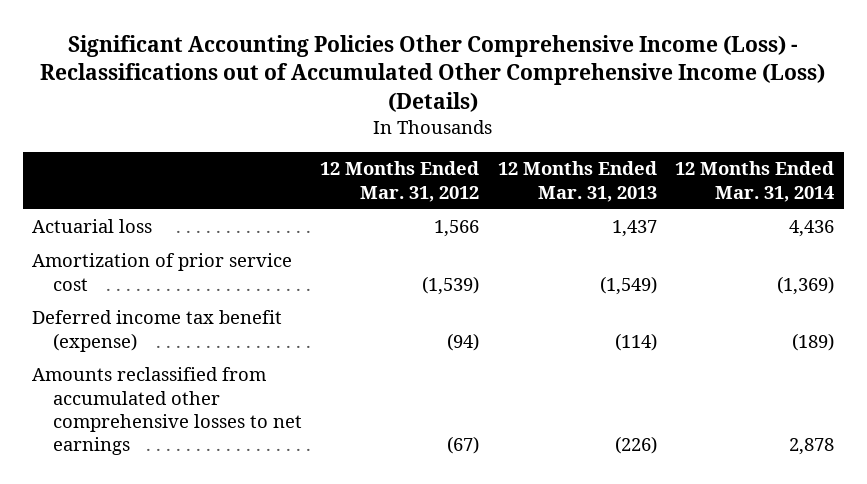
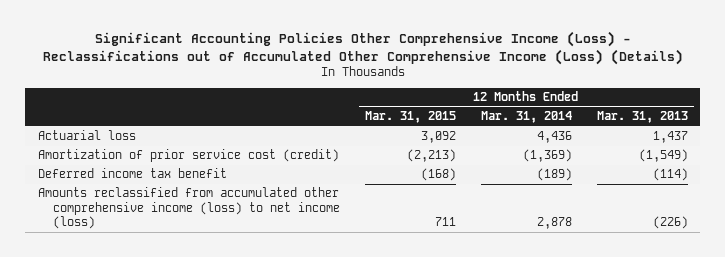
[320,161,480,202] 12 Months Ended Mar. 31, 2012 -> none
none -> [365,111,457,124] Mar. 31, 2015
[32,253,293,291] Amortization of prior service cost -> [37,149,339,163] Amortization of prior service cost (credit)
[32,310,283,352] Deferred income tax benefit (expense) -> [37,168,227,179] Deferred income tax benefit
[32,367,302,456] Amounts reclassified from accumulated other comprehensive losses to net earnings -> [37,187,341,230] Amounts reclassified from accumulated other comprehensive income (loss) to net income (loss)

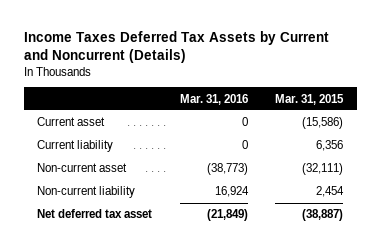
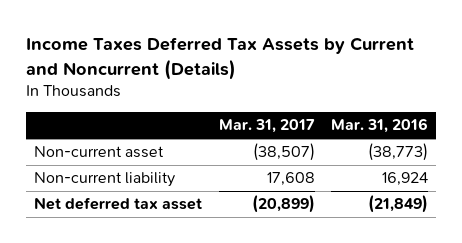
[274,93,344,105] Mar. 31, 2015 -> none
none -> [218,119,315,134] Mar. 31, 2017
[37,117,106,127] Current asset -> none
[37,140,114,153] Current liability -> none

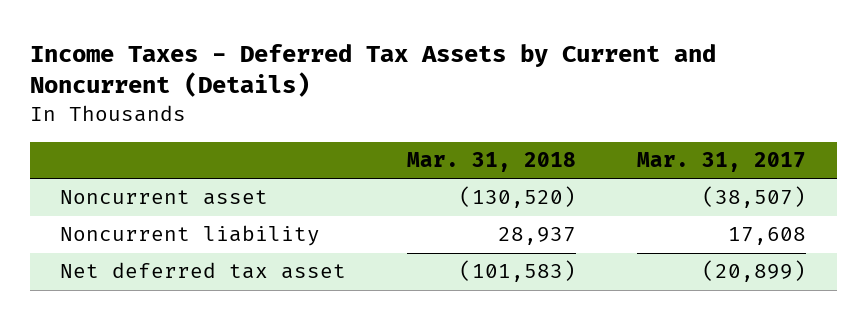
[25,37,414,80] Income Taxes Deferred Tax Assets by Current and Noncurrent (Details) -> [29,43,716,98] Income Taxes - Deferred Tax Assets by Current and Noncurrent (Details)
[331,118,429,134] Mar. 31, 2016 -> none
none -> [407,152,577,173] Mar. 31, 2018
[34,146,165,159] Non-current asset -> [60,190,269,206] Noncurrent asset
[34,172,176,188] Non-current liability -> [60,225,321,247] Noncurrent liability

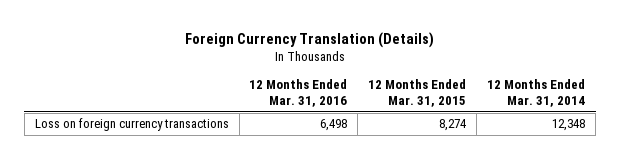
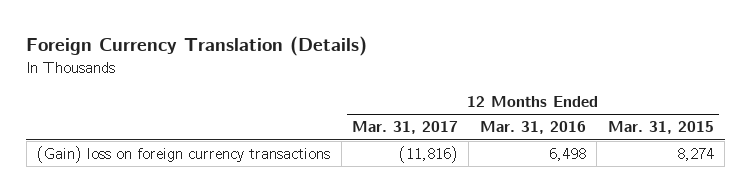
[487,79,586,108] 12 Months Ended Mar. 31, 2014 -> none
none -> [352,121,459,135] Mar. 31, 2017
[34,118,229,132] Loss on foreign currency transactions -> [37,146,331,164] (Gain) loss on foreign currency transactions

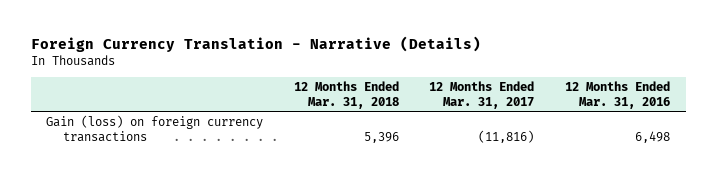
[26,36,368,57] Foreign Currency Translation (Details) -> [30,36,481,53] Foreign Currency Translation - Narrative (Details)
[607,121,714,135] Mar. 31, 2015 -> none
none -> [293,80,399,109] 12 Months Ended Mar. 31, 2018
[37,146,331,164] (Gain) loss on foreign currency transactions -> [45,114,263,142] Gain (loss) on foreign currency transactions

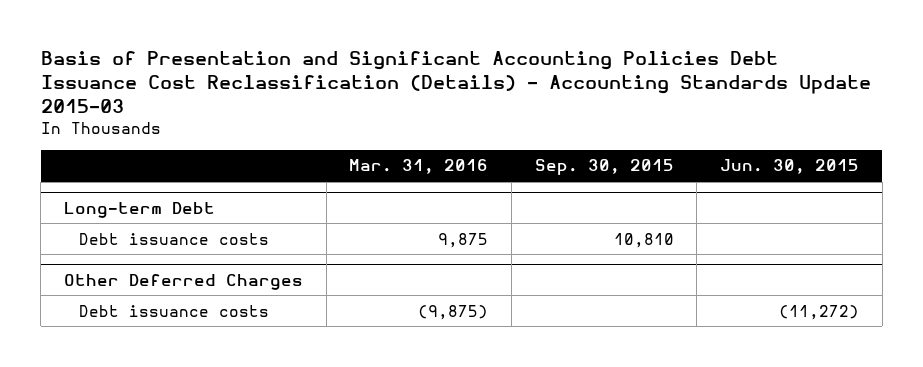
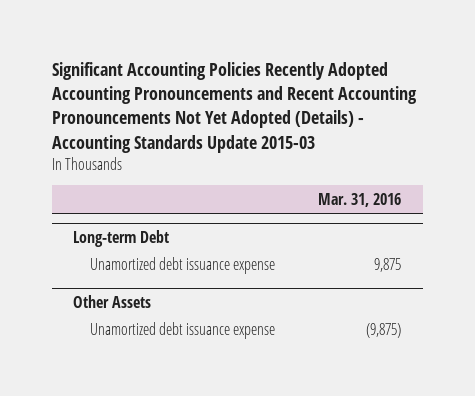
[40,50,871,114] Basis of Presentation and Significant Accounting Policies Debt Issuance Cost Reclassification (Details) - Accounting Standards Update 2015-03 -> [51,61,417,153] Significant Accounting Policies Recently Adopted Accounting Pronouncements and Recent Accounting Pronouncements Not Yet Adopted (Details) - Accounting Standards Update 2015-03
[534,159,674,176] Sep. 30, 2015 -> none
[720,159,860,175] Jun. 30, 2015 -> none
[78,232,269,245] Debt issuance costs -> [89,257,275,275] Unamortized debt issuance expense
[63,273,303,290] Other Deferred Charges -> [73,294,152,308] Other Assets
[78,304,269,317] Debt issuance costs -> [89,322,275,340] Unamortized debt issuance expense

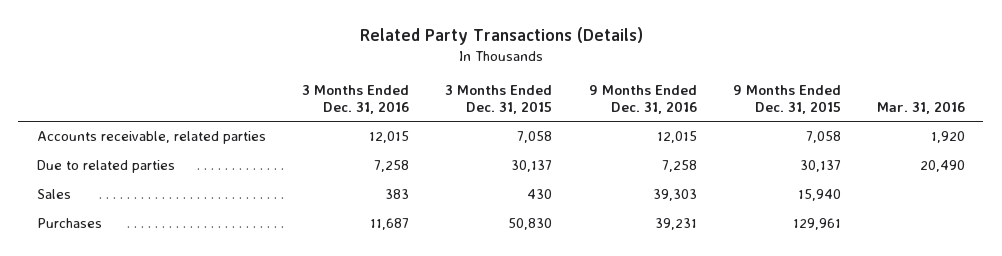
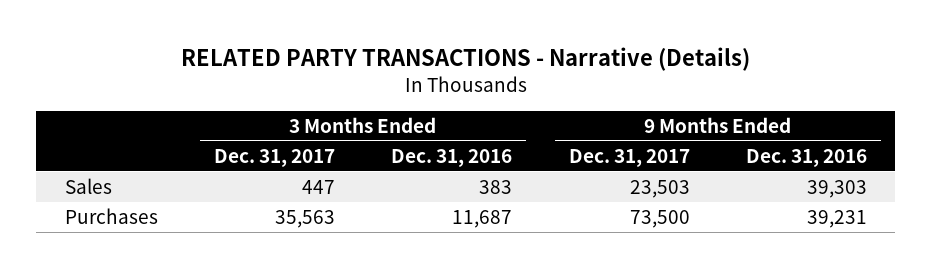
[359,27,643,46] Related Party Transactions (Details) -> [180,46,750,71] RELATED PARTY TRANSACTIONS - Narrative (Details)
[445,84,553,114] 3 Months Ended Dec. 31, 2015 -> none
[732,84,841,114] 9 Months Ended Dec. 31, 2015 -> none
[877,100,966,114] Mar. 31, 2016 -> none
none -> [213,148,335,167] Dec. 31, 2017
none -> [568,148,690,167] Dec. 31, 2017
[36,131,266,145] Accounts receivable, related parties -> none
[36,160,175,174] Due to related parties -> none

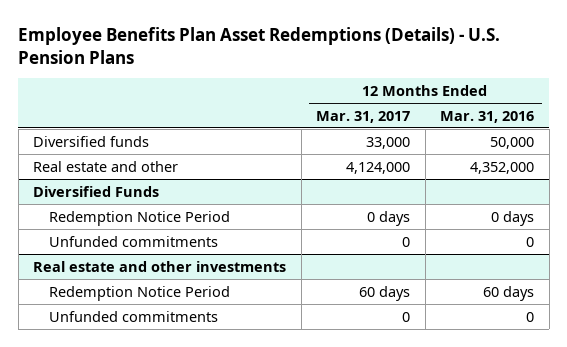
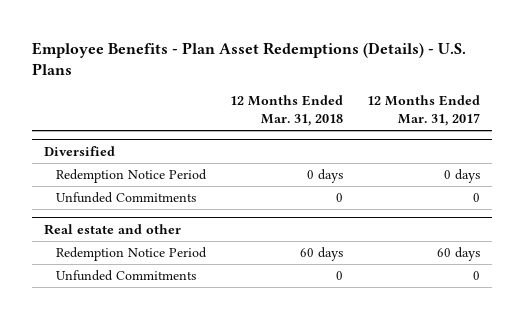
[18,26,501,64] Employee Benefits Plan Asset Redemptions (Details) - U.S. Pension Plans -> [32,41,467,76] Employee Benefits - Plan Asset Redemptions (Details) - U.S. Plans
[440,110,535,123] Mar. 31, 2016 -> none
none -> [229,95,343,127] 12 Months Ended Mar. 31, 2018
[33,135,150,147] Diversified funds -> none
[33,160,179,172] Real estate and other -> none
[33,185,160,197] Diversified Funds -> [44,146,116,157] Diversified
[48,235,218,247] Unfunded commitments -> [55,192,196,204] Unfunded Commitments
[33,260,287,272] Real estate and other investments -> [44,224,182,236] Real estate and other
[48,310,218,322] Unfunded commitments -> [55,270,196,282] Unfunded Commitments

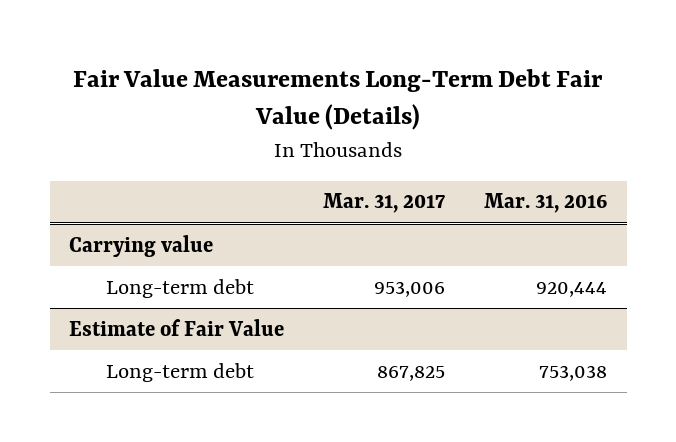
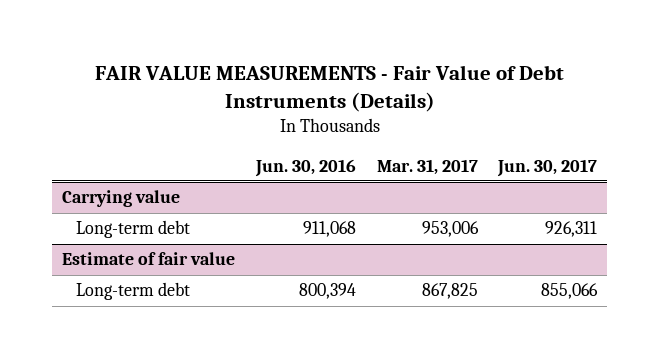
[73,68,604,131] Fair Value Measurements Long-Term Debt Fair Value (Details) -> [94,65,564,112] FAIR VALUE MEASUREMENTS - Fair Value of Debt Instruments (Details)
[484,193,608,214] Mar. 31, 2016 -> none
none -> [255,158,357,177] Jun. 30, 2016
none -> [497,158,598,177] Jun. 30, 2017
[69,318,285,336] Estimate of Fair Value -> [62,252,236,266] Estimate of fair value

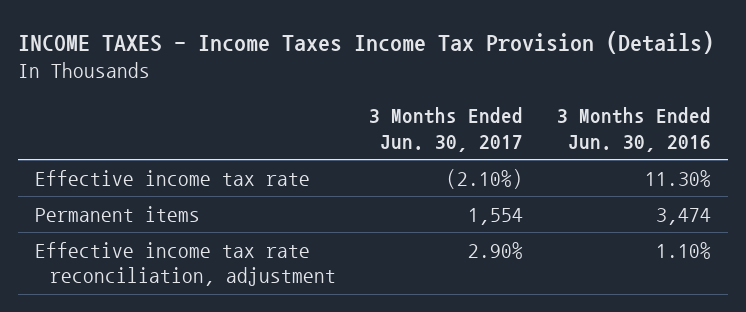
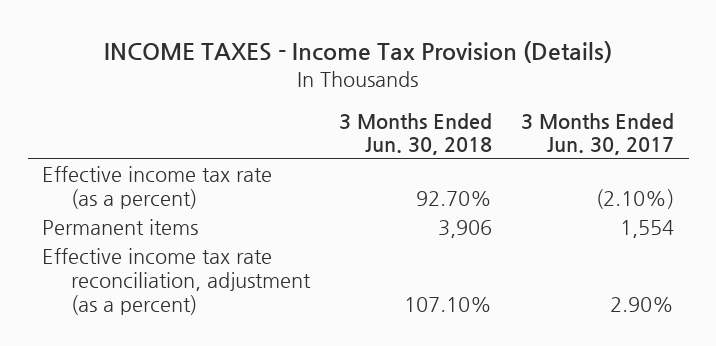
[17,30,714,54] INCOME TAXES - Income Taxes Income Tax Provision (Details) -> [104,41,613,64] INCOME TAXES - Income Tax Provision (Details)
[556,107,711,152] 3 Months Ended Jun. 30, 2016 -> none
none -> [339,112,493,156] 3 Months Ended Jun. 30, 2018
[34,169,310,186] Effective income tax rate -> [42,166,273,210] Effective income tax rate (as a percent)
[34,241,336,287] Effective income tax rate reconciliation, adjustment -> [42,248,312,315] Effective income tax rate reconciliation, adjustment (as a percent)

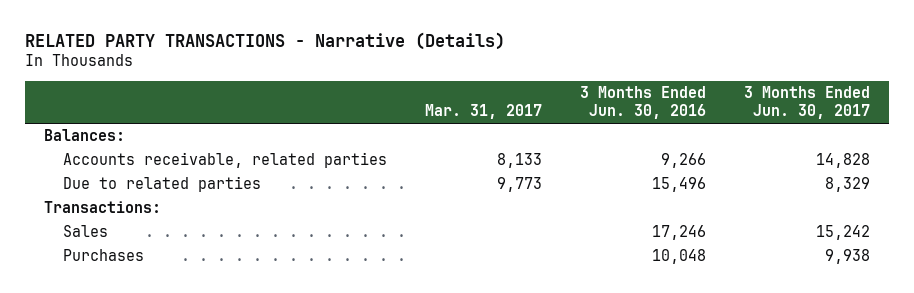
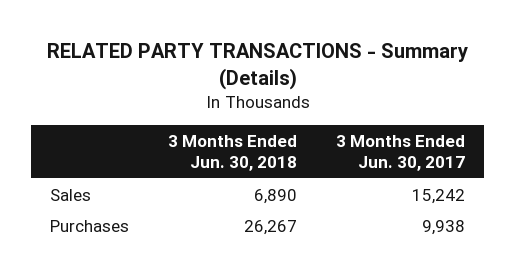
[24,32,505,51] RELATED PARTY TRANSACTIONS - Narrative (Details) -> [46,42,468,90] RELATED PARTY TRANSACTIONS - Summary (Details)
[425,104,543,120] Mar. 31, 2017 -> none
[580,85,707,120] 3 Months Ended Jun. 30, 2016 -> none
none -> [168,134,298,172] 3 Months Ended Jun. 30, 2018
[43,129,125,142] Balances: -> none
[62,152,387,169] Accounts receivable, related parties -> none
[62,176,261,193] Due to related parties -> none
[43,201,161,214] Transactions: -> none

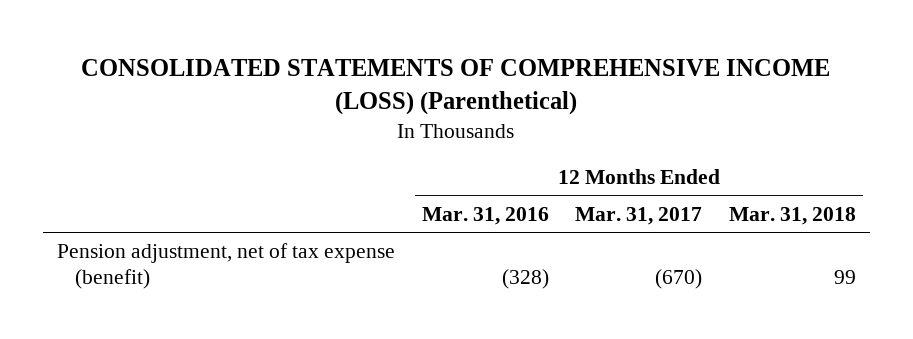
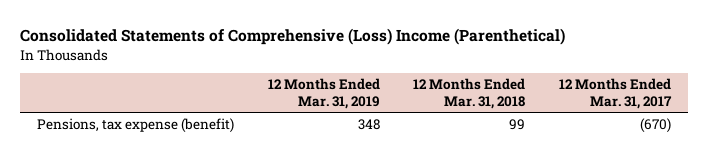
[81,59,831,116] CONSOLIDATED STATEMENTS OF COMPREHENSIVE INCOME (LOSS) (Parenthetical) -> [20,28,566,46] Consolidated Statements of Comprehensive (Loss) Income (Parenthetical)
[421,207,549,226] Mar. 31, 2016 -> none
none -> [267,78,380,110] 12 Months Ended Mar. 31, 2019
[56,243,395,290] Pension adjustment, net of tax expense (benefit) -> [37,117,235,133] Pensions, tax expense (benefit)

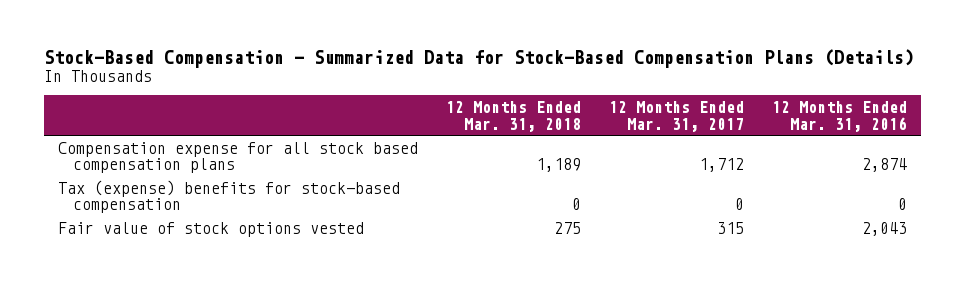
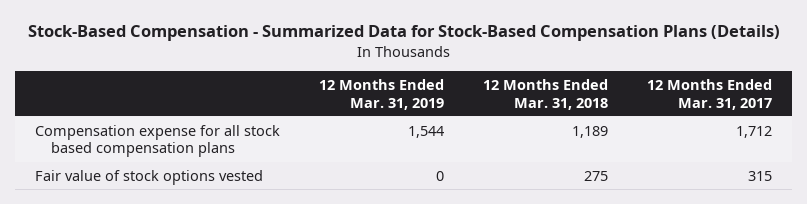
[771,101,907,132] 12 Months Ended Mar. 31, 2016 -> none
none -> [318,78,444,110] 12 Months Ended Mar. 31, 2019
[57,179,400,214] Tax (expense) benefits for stock-based compensation -> none

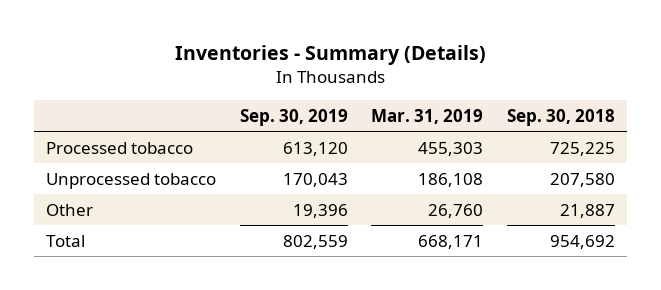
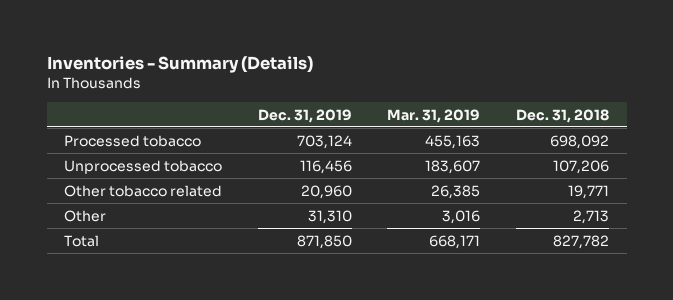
[239,109,348,127] Sep. 30, 2019 -> none
[507,109,616,127] Sep. 30, 2018 -> none
none -> [257,108,352,123] Dec. 31, 2019
none -> [515,108,609,123] Dec. 31, 2018
[418,141,484,156] 455,303 -> [425,134,481,149] 455,163
[418,172,484,187] 186,108 -> [425,159,481,174] 183,607
none -> [64,184,223,197] Other tobacco related
[428,203,484,218] 26,760 -> [442,209,481,224] 3,016

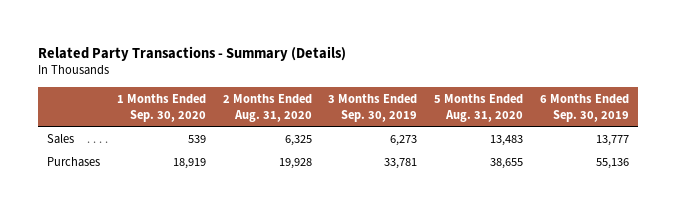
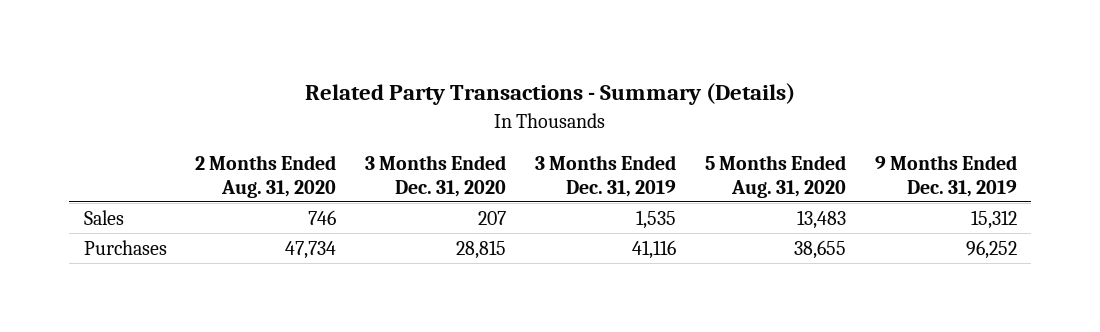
[116,93,206,122] 1 Months Ended Sep. 30, 2020 -> none
[328,93,418,122] 3 Months Ended Sep. 30, 2019 -> none
[540,93,630,122] 6 Months Ended Sep. 30, 2019 -> none
none -> [365,154,507,197] 3 Months Ended Dec. 31, 2020
none -> [535,154,677,197] 3 Months Ended Dec. 31, 2019
none -> [874,154,1017,197] 9 Months Ended Dec. 31, 2019
[284,134,312,146] 6,325 -> [308,209,337,225] 746
[278,157,312,169] 19,928 -> [285,240,337,259] 47,734

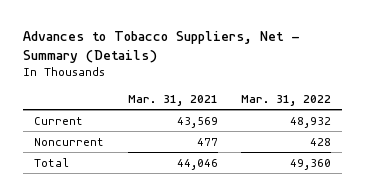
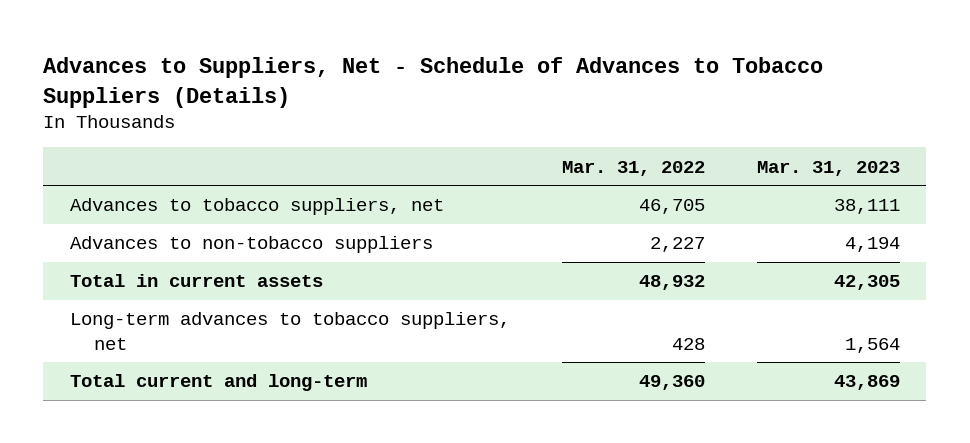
[22,31,300,63] Advances to Tobacco Suppliers, Net - Summary (Details) -> [43,57,824,108] Advances to Suppliers, Net - Schedule of Advances to Tobacco Suppliers (Details)
[127,94,218,106] Mar. 31, 2021 -> none
none -> [757,160,901,176] Mar. 31, 2023
none -> [69,198,444,216] Advances to tobacco suppliers, net
none -> [69,236,433,254] Advances to non-tobacco suppliers
[34,116,84,125] Current -> [69,274,323,288] Total in current assets
[34,137,105,146] Noncurrent -> [69,312,510,350] Long-term advances to tobacco suppliers, net
[34,157,70,167] Total -> [69,374,367,392] Total current and long-term

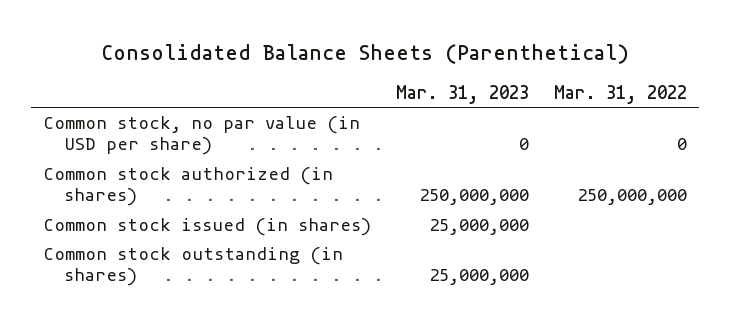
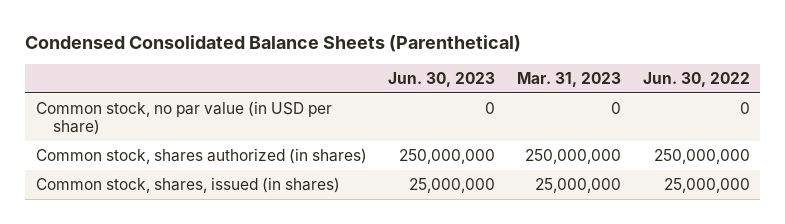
[100,43,629,64] Consolidated Balance Sheets (Parenthetical) -> [24,34,521,52] Condensed Consolidated Balance Sheets (Parenthetical)
[553,84,687,104] Mar. 31, 2022 -> none
none -> [388,72,496,88] Jun. 30, 2023
none -> [642,72,750,88] Jun. 30, 2022
[43,246,344,287] Common stock outstanding (in shares) -> none
[43,166,334,207] Common stock authorized (in shares) -> [35,147,367,164] Common stock, shares authorized (in shares)
[43,217,372,236] Common stock issued (in shares) -> [35,176,340,193] Common stock, shares, issued (in shares)

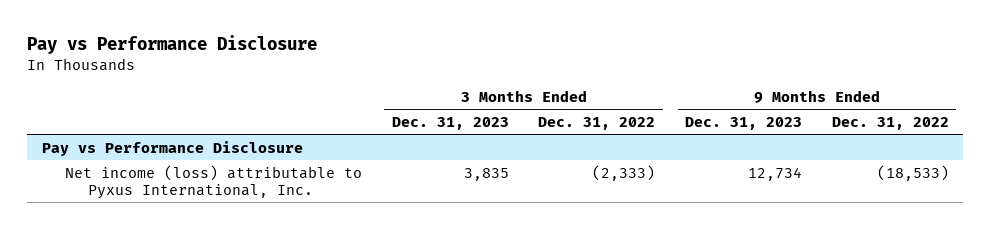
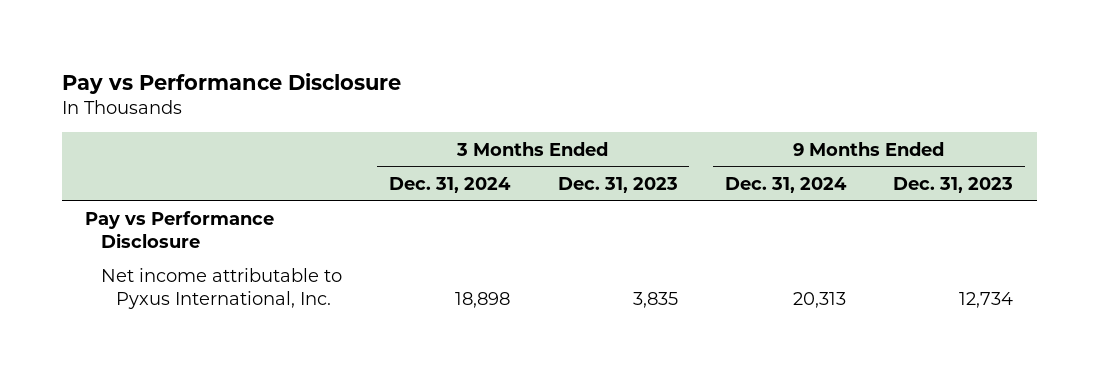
[538,117,656,131] Dec. 31, 2022 -> none
[831,117,949,131] Dec. 31, 2022 -> none
none -> [389,176,512,193] Dec. 31, 2024
none -> [725,176,848,193] Dec. 31, 2024
[65,164,363,200] Net income (loss) attributable to Pyxus International, Inc. -> [100,268,342,310] Net income attributable to Pyxus International, Inc.

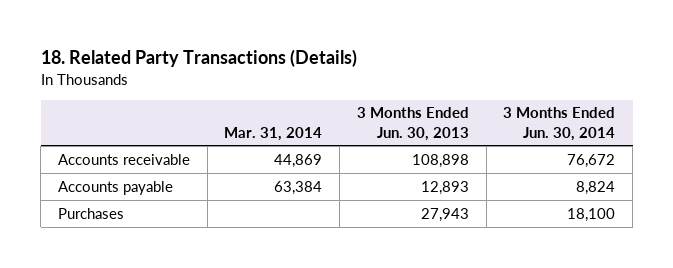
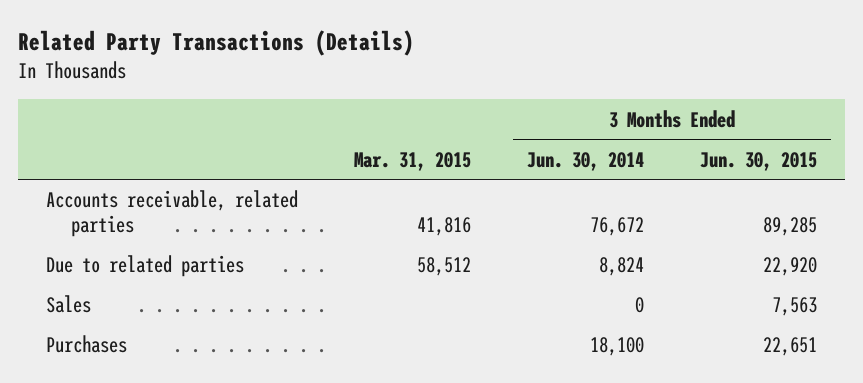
[40,49,357,68] 18. Related Party Transactions (Details) -> [17,30,414,57] Related Party Transactions (Details)
[224,126,323,141] Mar. 31, 2014 -> none
[356,107,469,141] 3 Months Ended Jun. 30, 2013 -> none
none -> [354,151,472,171] Mar. 31, 2015
none -> [700,151,818,171] Jun. 30, 2015
[58,153,191,165] Accounts receivable -> [45,190,298,238] Accounts receivable, related parties
[58,180,174,195] Accounts payable -> [45,255,244,278] Due to related parties
none -> [45,295,91,314] Sales

